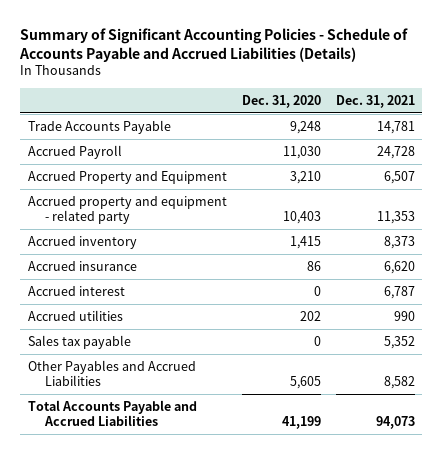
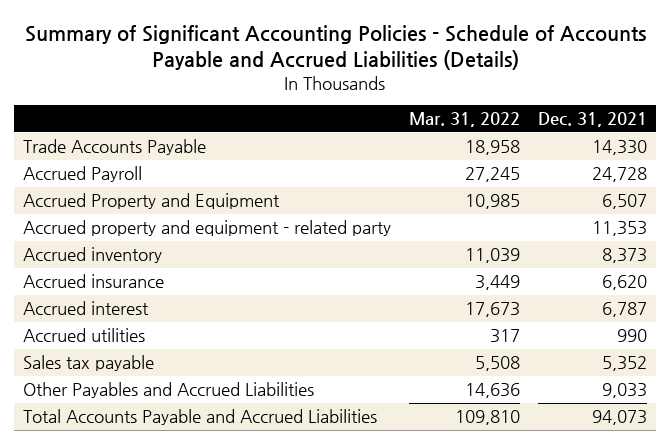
[241,94,321,108] Dec. 31, 2020 -> none
none -> [409,112,521,128] Mar. 31, 2022
[376,120,415,134] 14,781 -> [592,140,648,156] 14,330
[383,376,415,390] 8,582 -> [602,383,648,399] 9,033

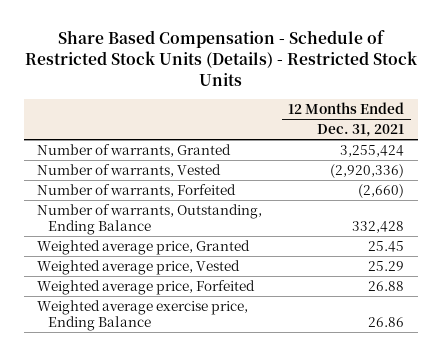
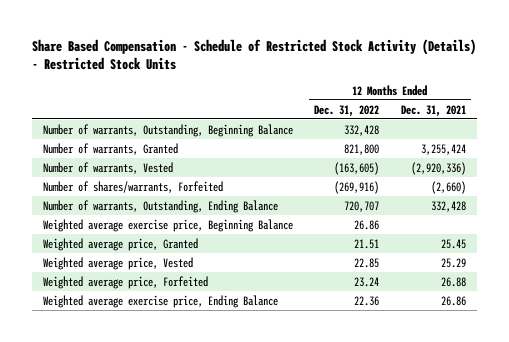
[24,30,418,86] Share Based Compensation - Schedule of Restricted Stock Units (Details) - Restricted Stock Units -> [31,38,476,71] Share Based Compensation - Schedule of Restricted Stock Activity (Details) - Restricted Stock Units
none -> [314,104,380,117] Dec. 31, 2022
none -> [42,123,293,137] Number of warrants, Outstanding, Beginning Balance
[36,183,236,197] Number of warrants, Forfeited -> [42,180,223,193] Number of shares/warrants, Forfeited
none -> [42,218,293,232] Weighted average exercise price, Beginning Balance

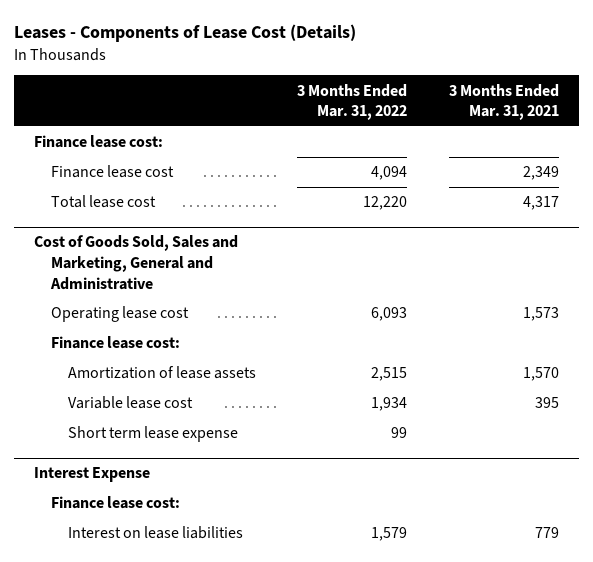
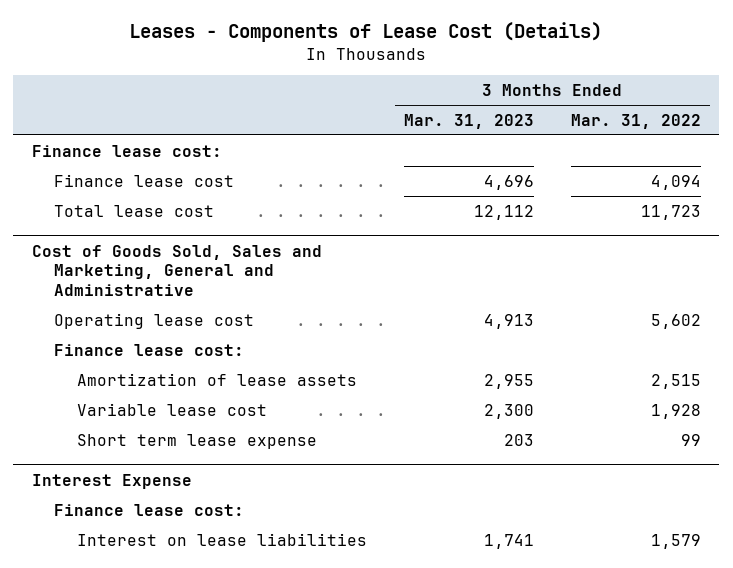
[448,83,559,121] 3 Months Ended Mar. 31, 2021 -> none
none -> [403,113,534,129] Mar. 31, 2023
[363,196,408,211] 12,220 -> [640,204,701,220] 11,723
[371,307,408,322] 6,093 -> [650,313,701,329] 5,602
[371,397,408,412] 1,934 -> [650,403,701,419] 1,928

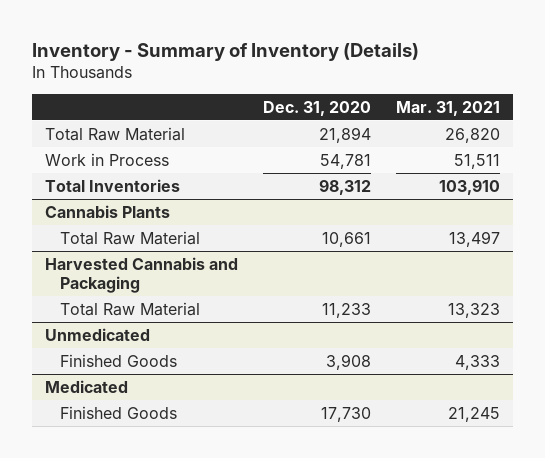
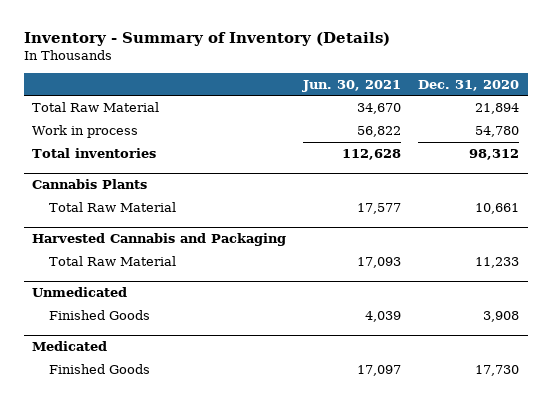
[396,100,501,116] Mar. 31, 2021 -> none
none -> [302,79,402,92] Jun. 30, 2021
[44,152,169,166] Work in Process -> [32,124,139,138] Work in process
[319,153,371,169] 54,781 -> [475,125,520,137] 54,780
[44,178,180,192] Total Inventories -> [32,147,157,158] Total inventories

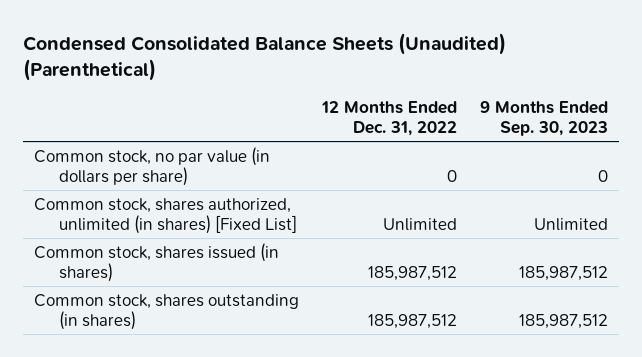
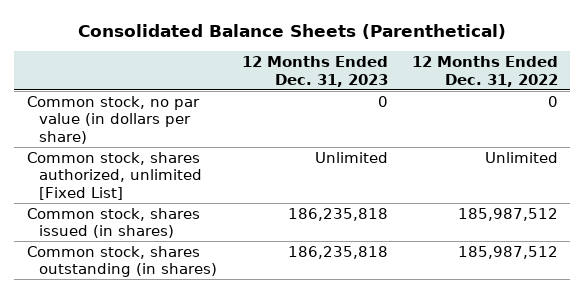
[23,32,507,82] Condensed Consolidated Balance Sheets (Unaudited) (Parenthetical) -> [78,23,507,39] Consolidated Balance Sheets (Parenthetical)
[479,100,608,137] 9 Months Ended Sep. 30, 2023 -> none
none -> [241,56,388,87] 12 Months Ended Dec. 31, 2023
[34,197,297,235] Common stock, shares authorized, unlimited (in shares) [Fixed List] -> [26,151,203,200] Common stock, shares authorized, unlimited [Fixed List]

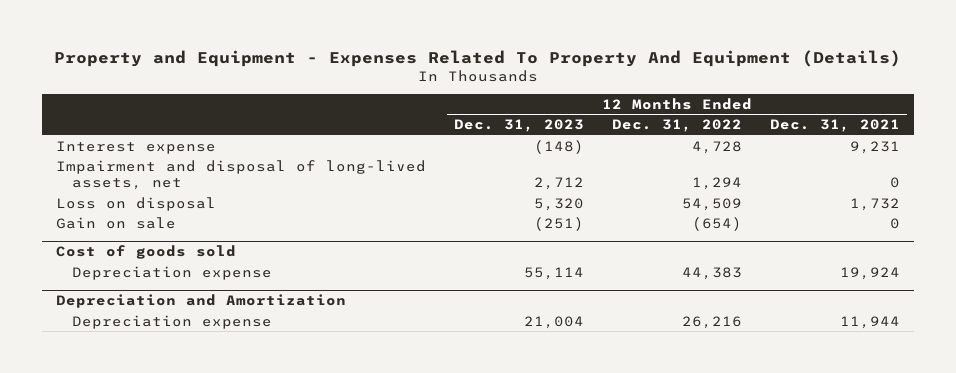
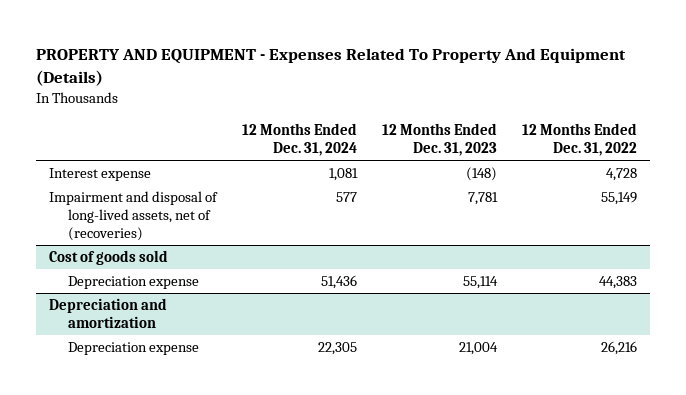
[53,49,901,67] Property and Equipment - Expenses Related To Property And Equipment (Details) -> [36,47,627,86] PROPERTY AND EQUIPMENT - Expenses Related To Property And Equipment (Details)
[769,119,900,133] Dec. 31, 2021 -> none
none -> [242,122,358,156] 12 Months Ended Dec. 31, 2024
[56,196,217,211] Loss on disposal -> none
[56,216,177,229] Gain on sale -> none
[56,159,427,191] Impairment and disposal of long-lived assets, net -> [48,191,218,242] Impairment and disposal of long-lived assets, net of (recoveries)
[534,177,585,191] 2,712 -> [468,192,499,206] 7,781
[691,177,742,191] 1,294 -> [601,192,638,206] 55,149
[56,294,347,309] Depreciation and Amortization -> [48,298,167,329] Depreciation and amortization

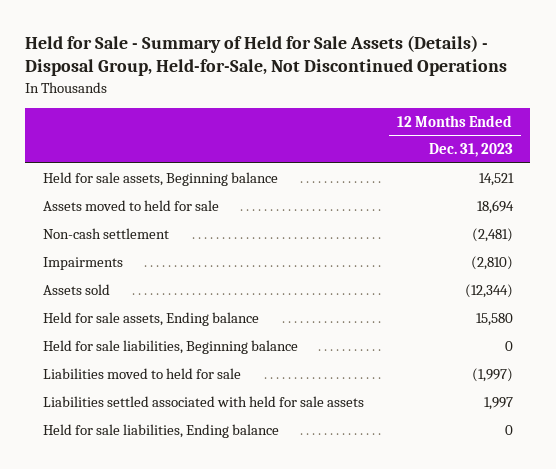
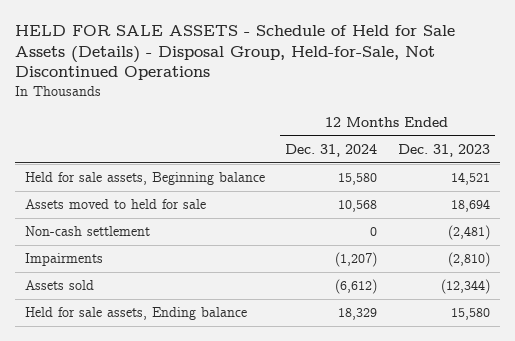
[25,34,508,77] Held for Sale - Summary of Held for Sale Assets (Details) - Disposal Group, Held-for-Sale, Not Discontinued Operations -> [14,24,455,81] HELD FOR SALE ASSETS - Schedule of Held for Sale Assets (Details) - Disposal Group, Held-for-Sale, Not Discontinued Operations
none -> [285,143,378,157] Dec. 31, 2024
[42,339,298,354] Held for sale liabilities, Beginning balance -> none
[42,367,241,379] Liabilities moved to held for sale -> none
[42,395,364,407] Liabilities settled associated with held for sale assets -> none
[42,423,279,438] Held for sale liabilities, Ending balance -> none

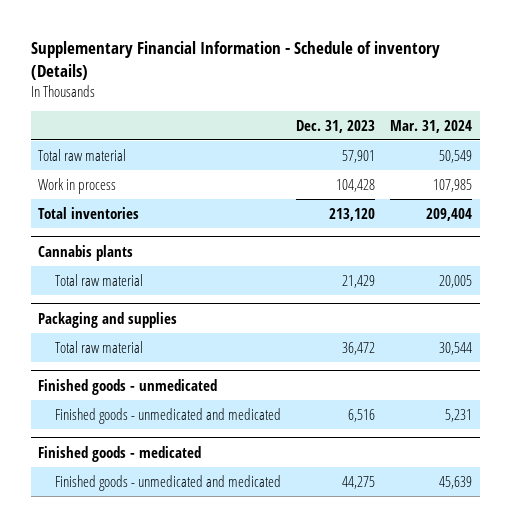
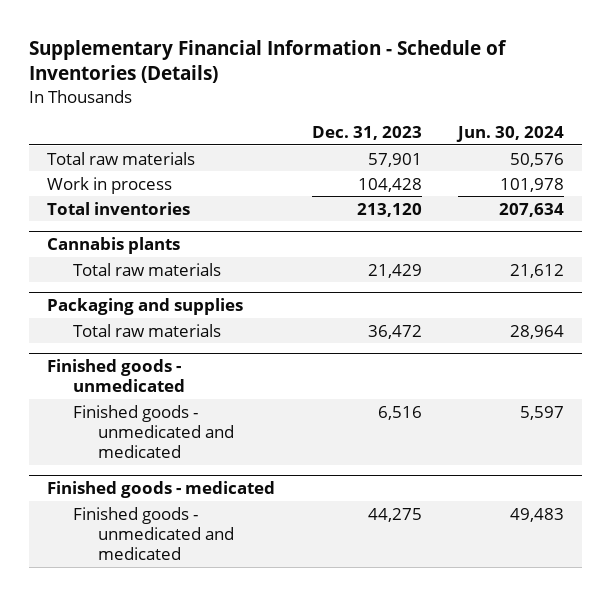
[30,40,440,80] Supplementary Financial Information - Schedule of inventory (Details) -> [28,39,507,84] Supplementary Financial Information - Schedule of Inventories (Details)
[390,119,473,133] Mar. 31, 2024 -> none
none -> [456,125,565,142] Jun. 30, 2024
[38,148,127,161] Total raw material -> [47,151,196,165] Total raw materials
[55,273,144,286] Total raw material -> [72,262,221,276] Total raw materials
[55,340,144,353] Total raw material -> [72,323,221,337] Total raw materials

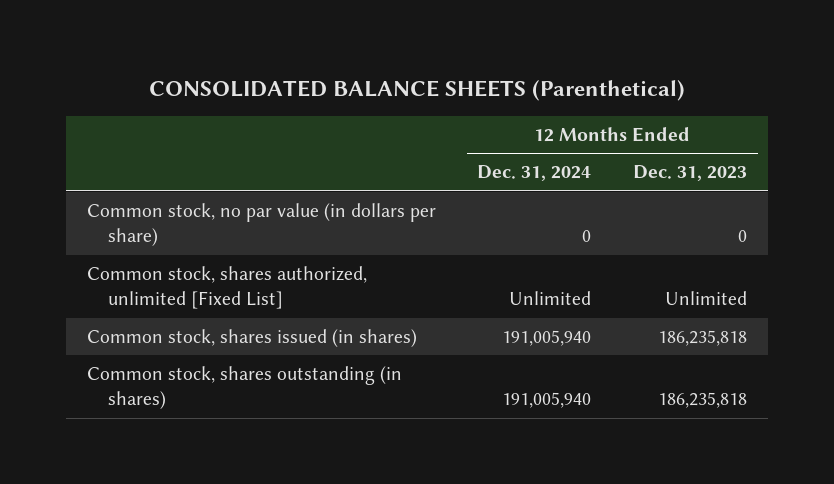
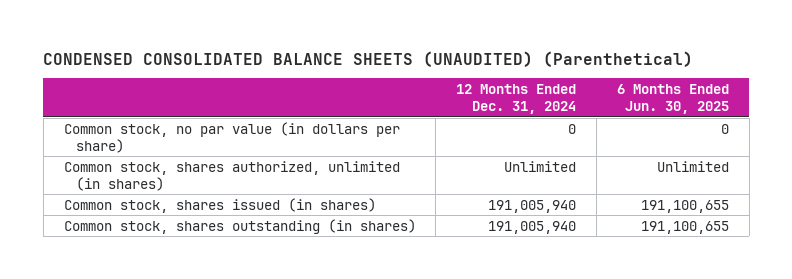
[148,80,685,102] CONSOLIDATED BALANCE SHEETS (Parenthetical) -> [43,50,694,67] CONDENSED CONSOLIDATED BALANCE SHEETS (UNAUDITED) (Parenthetical)
[633,165,748,182] Dec. 31, 2023 -> none
none -> [616,84,729,115] 6 Months Ended Jun. 30, 2025
[86,266,367,310] Common stock, shares authorized, unlimited [Fixed List] -> [63,160,400,191] Common stock, shares authorized, unlimited (in shares)

